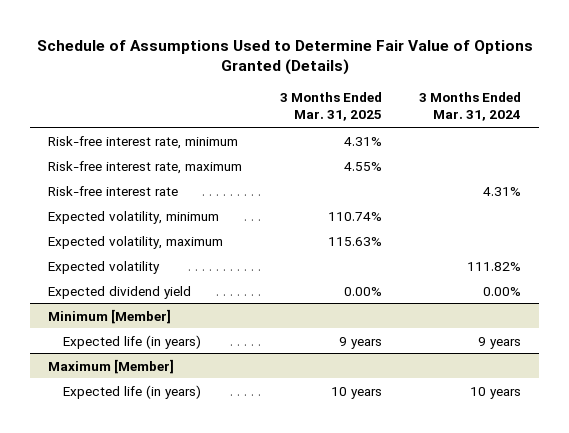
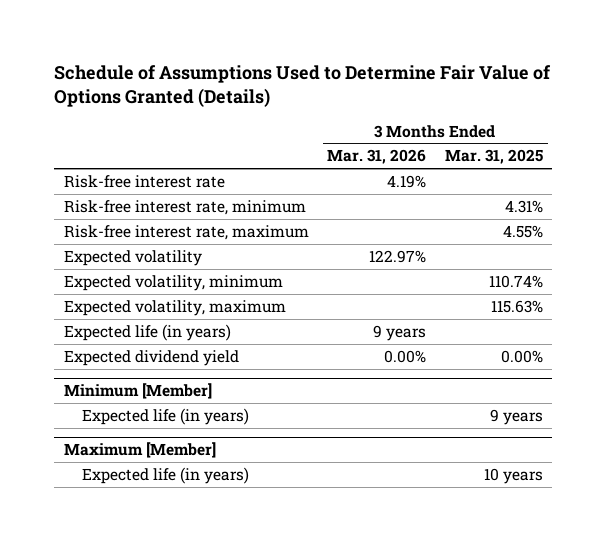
[418,92,521,122] 3 Months Ended Mar. 31, 2024 -> none
none -> [327,149,427,165] Mar. 31, 2026
[48,185,179,196] Risk-free interest rate -> [63,175,225,189] Risk-free interest rate
[48,260,161,274] Expected volatility -> [63,250,202,267] Expected volatility
none -> [63,324,231,342] Expected life (in years)

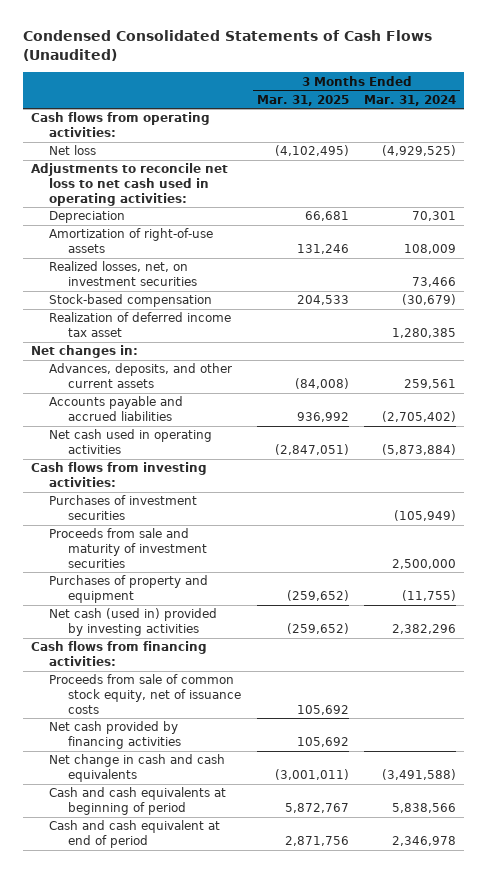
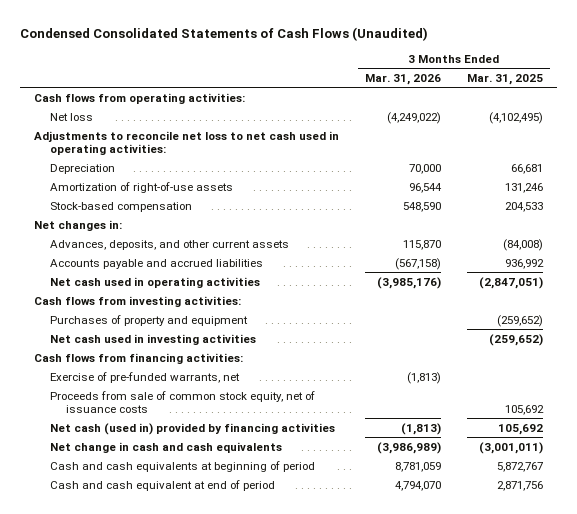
[364,94,457,106] Mar. 31, 2024 -> none
none -> [364,73,441,85] Mar. 31, 2026
[49,261,197,287] Realized losses, net, on investment securities -> none
[49,312,232,338] Realization of deferred income tax asset -> none
[49,495,198,521] Purchases of investment securities -> none
[49,528,207,568] Proceeds from sale and maturity of investment securities -> none
[49,608,218,637] Net cash (used in) provided by investing activities -> [49,333,256,345] Net cash used in investing activities
none -> [49,371,240,383] Exercise of pre-funded warrants, net
[49,721,181,750] Net cash provided by financing activities -> [49,422,335,435] Net cash (used in) provided by financing activities

